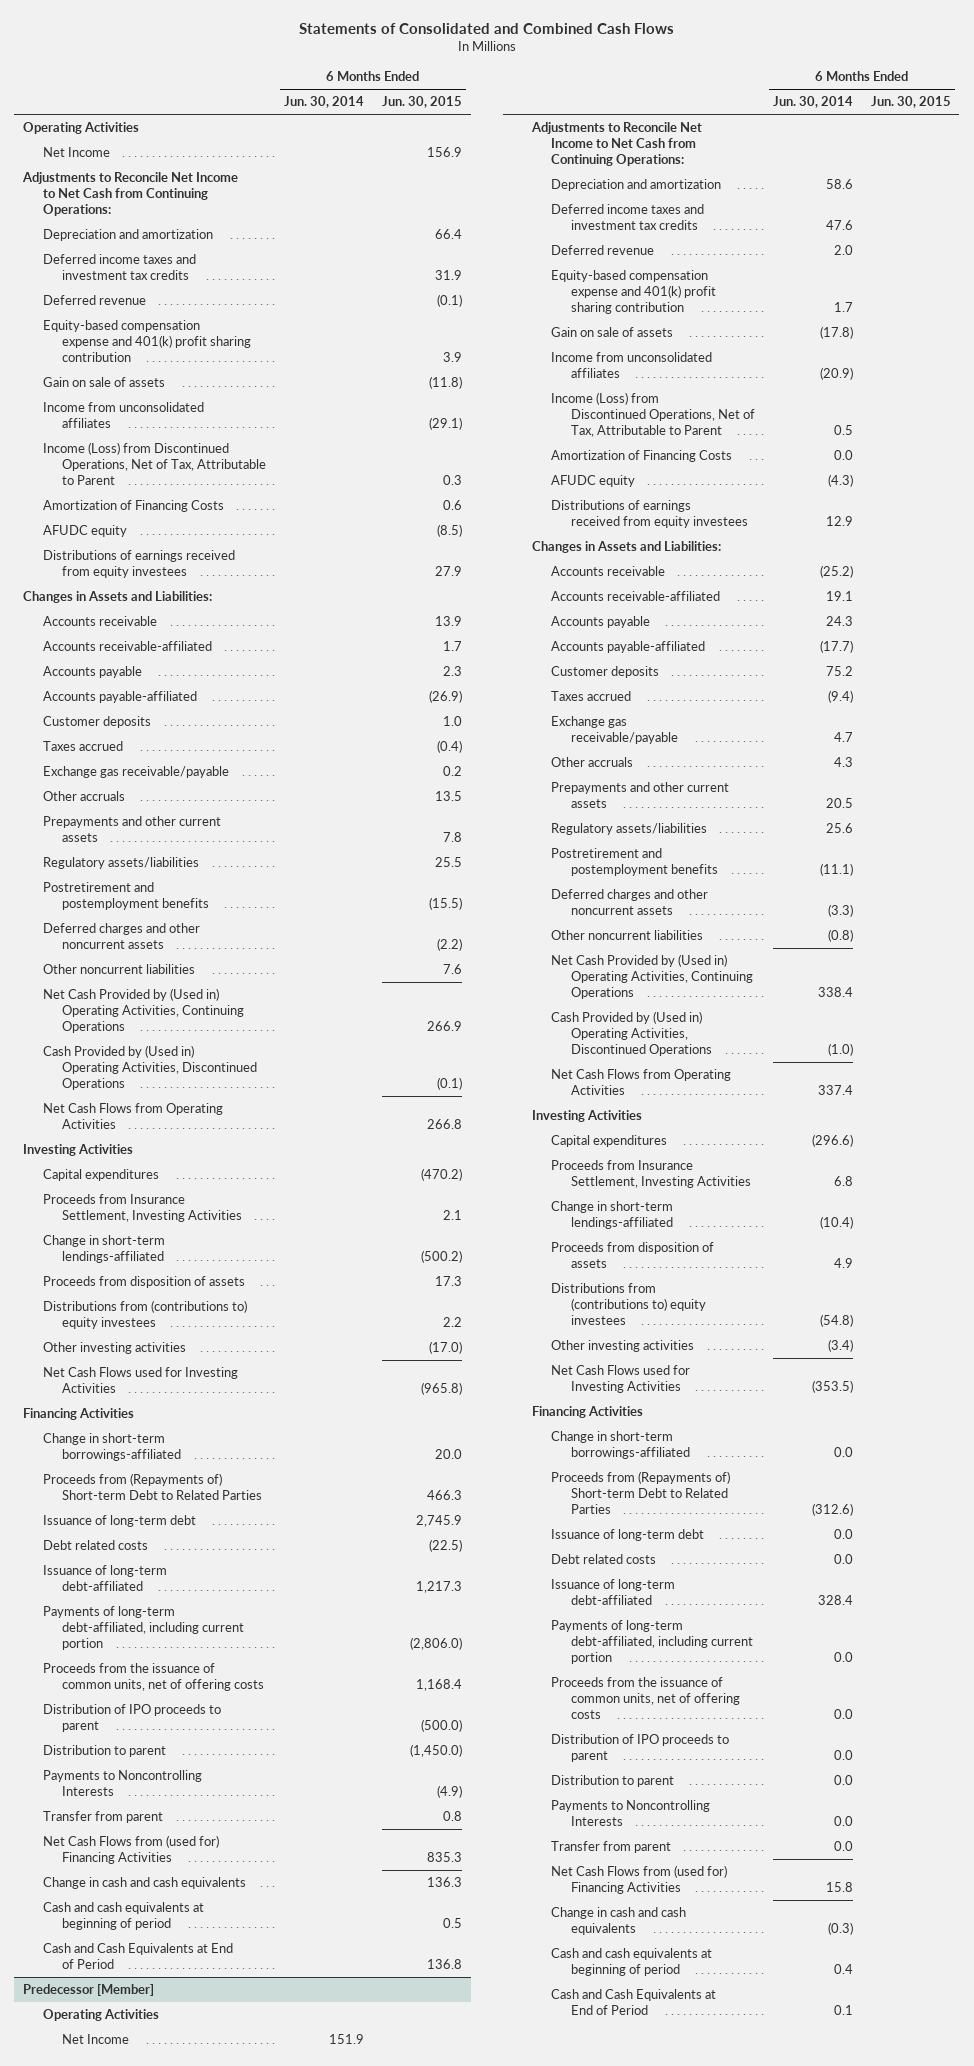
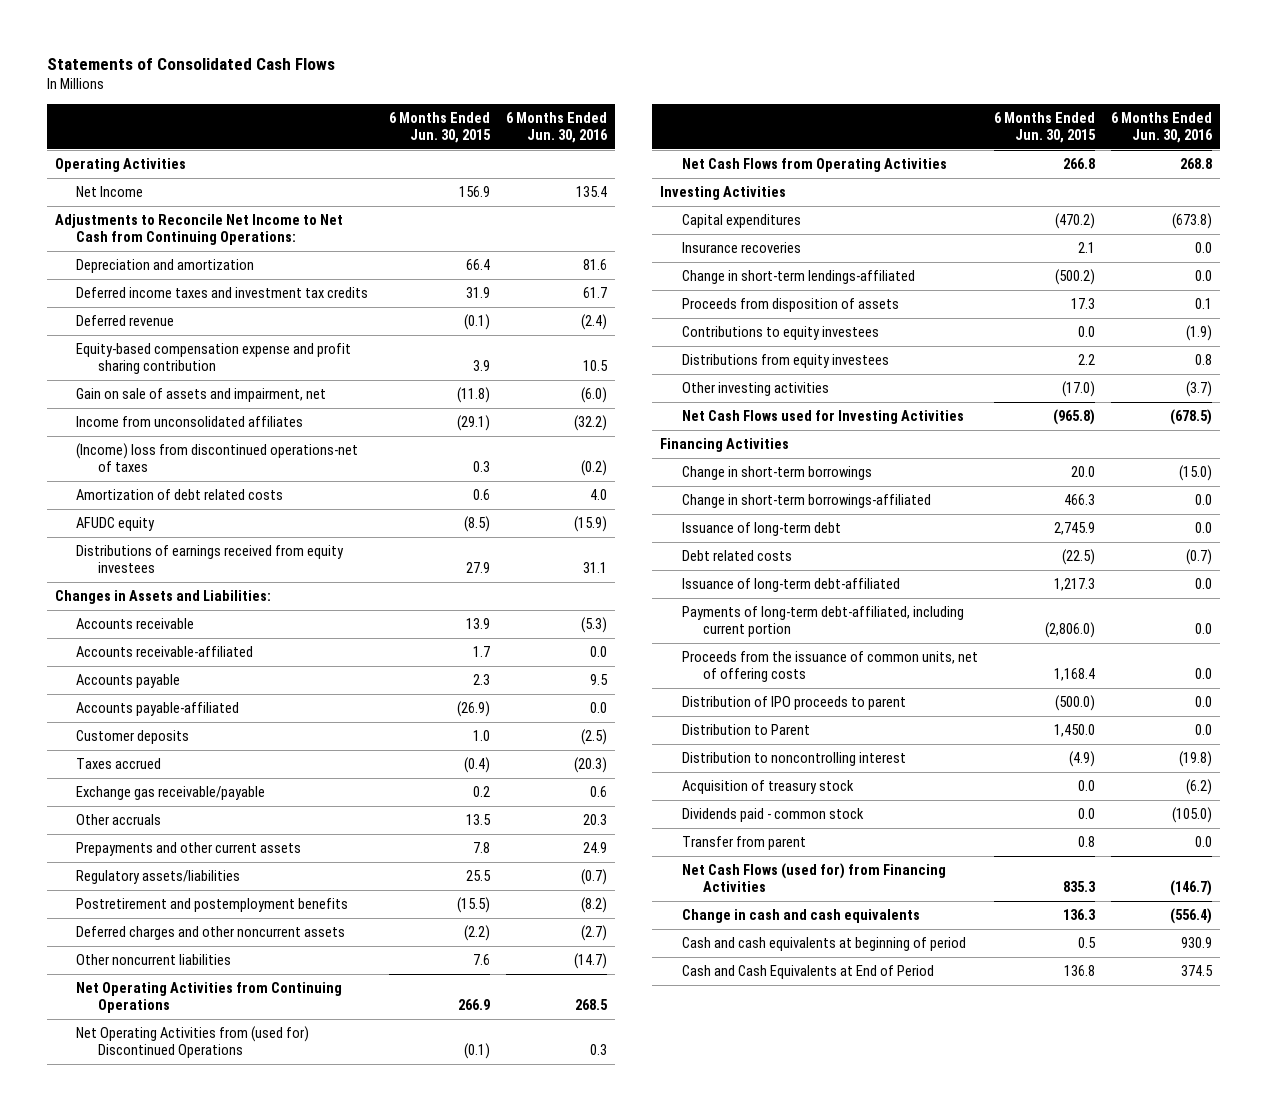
[298,23,674,35] Statements of Consolidated and Combined Cash Flows -> [46,57,335,70] Statements of Consolidated Cash Flows
[284,96,365,109] Jun. 30, 2014 -> none
none -> [506,112,609,144] 6 Months Ended Jun. 30, 2016
[42,320,252,363] Equity-based compensation expense and 401(k) profit sharing contribution -> [76,343,352,374] Equity-based compensation expense and profit sharing contribution
[42,377,165,388] Gain on sale of assets -> [76,388,327,403] Gain on sale of assets and impairment, net
[42,442,267,486] Income (Loss) from Discontinued Operations, Net of Tax, Attributable to Parent -> [76,443,359,472] (Income) loss from discontinued operations-net of taxes
[42,500,224,513] Amortization of Financing Costs -> [76,489,284,501] Amortization of debt related costs
[42,988,245,1034] Net Cash Provided by (Used in) Operating Activities, Continuing Operations -> [76,982,343,1013] Net Operating Activities from Continuing Operations
[42,1045,258,1091] Cash Provided by (Used in) Operating Activities, Discontinued Operations -> [76,1026,310,1058] Net Operating Activities from (used for) Discontinued Operations
[42,1194,243,1223] Proceeds from Insurance Settlement, Investing Activities -> [681,242,801,254] Insurance recoveries
[42,1300,247,1330] Distributions from (contributions to) equity investees -> [681,326,879,341] Contributions to equity investees
[442,1317,462,1328] 2.2 -> [1077,326,1095,338] 0.0
none -> [681,354,889,369] Distributions from equity investees
[42,1473,263,1501] Proceeds from (Repayments of) Short-term Debt to Related Parties -> none
none -> [681,466,872,481] Change in short-term borrowings
[434,1449,462,1460] 20.0 -> [1063,494,1095,506] 466.3
[42,1745,166,1758] Distribution to parent -> [681,724,810,736] Distribution to Parent
[409,1744,462,1758] (1,450.0) -> [1053,724,1095,738] 1,450.0
[42,1770,202,1797] Payments to Noncontrolling Interests -> [681,752,906,767] Distribution to noncontrolling interest
none -> [681,780,854,795] Acquisition of treasury stock
none -> [681,808,864,823] Dividends paid - common stock
[42,1835,219,1865] Net Cash Flows from (used for) Financing Activities -> [681,863,946,892] Net Cash Flows (used for) from Financing Activities
[22,1984,154,1997] Predecessor [Member] -> none
[42,2009,159,2022] Operating Activities -> none
[62,2034,130,2045] Net Income -> none
[530,122,702,167] Adjustments to Reconcile Net Income to Net Cash from Continuing Operations: -> none
[551,179,722,192] Depreciation and amortization -> none
[551,204,705,231] Deferred income taxes and investment tax credits -> none
[551,245,655,256] Deferred revenue -> none
[551,270,717,315] Equity-based compensation expense and 401(k) profit sharing contribution -> none
[551,327,674,338] Gain on sale of assets -> none
[551,352,713,379] Income from unconsolidated affiliates -> none
[551,392,756,438] Income (Loss) from Discontinued Operations, Net of Tax, Attributable to Parent -> none
[551,450,733,463] Amortization of Financing Costs -> none
[551,475,636,488] AFUDC equity -> none
[551,500,749,529] Distributions of earnings received from equity investees -> none
[531,541,721,554] Changes in Assets and Liabilities: -> none
[551,566,666,577] Accounts receivable -> none
[551,591,721,602] Accounts receivable-affiliated -> none
[551,616,651,629] Accounts payable -> none
[551,641,706,654] Accounts payable-affiliated -> none
[551,666,660,679] Customer deposits -> none
[551,691,632,702] Taxes accrued -> none
[551,716,679,745] Exchange gas receivable/payable -> none
[551,757,634,768] Other accruals -> none
[551,782,730,809] Prepayments and other current assets -> none
[551,823,708,836] Regulatory assets/liabilities -> none
[551,848,719,877] Postretirement and postemployment benefits -> none
[551,889,709,916] Deferred charges and other noncurrent assets -> none
[551,930,704,941] Other noncurrent liabilities -> none
[551,954,754,1000] Net Cash Provided by (Used in) Operating Activities, Continuing Operations -> none
[551,1011,713,1057] Cash Provided by (Used in) Operating Activities, Discontinued Operations -> none
[551,1069,732,1096] Net Cash Flows from Operating Activities -> none
[531,1110,642,1123] Investing Activities -> none
[551,1135,668,1148] Capital expenditures -> none
[551,1160,752,1189] Proceeds from Insurance Settlement, Investing Activities -> none
[551,1201,674,1230] Change in short-term lendings-affiliated -> none
[551,1242,715,1269] Proceeds from disposition of assets -> none
[551,1283,707,1326] Distributions from (contributions to) equity investees -> none
[551,1340,695,1353] Other investing activities -> none
[551,1365,691,1394] Net Cash Flows used for Investing Activities -> none
[531,1406,643,1419] Financing Activities -> none
[551,1431,691,1460] Change in short-term borrowings-affiliated -> none
[551,1471,731,1515] Proceeds from (Repayments of) Short-term Debt to Related Parties -> none
[551,1529,705,1542] Issuance of long-term debt -> none
[551,1554,657,1565] Debt related costs -> none
[551,1579,676,1606] Issuance of long-term debt-affiliated -> none
[551,1620,754,1665] Payments of long-term debt-affiliated, including current portion -> none
[551,1677,741,1720] Proceeds from the issuance of common units, net of offering costs -> none
[551,1734,730,1763] Distribution of IPO proceeds to parent -> none
[551,1775,675,1788] Distribution to parent -> none
[551,1800,711,1827] Payments to Noncontrolling Interests -> none
[551,1841,672,1854] Transfer from parent -> none
[551,1865,728,1895] Net Cash Flows from (used for) Financing Activities -> none
[551,1907,687,1936] Change in cash and cash equivalents -> none
[551,1948,713,1977] Cash and cash equivalents at beginning of period -> none
[551,1989,717,2016] Cash and Cash Equivalents at End of Period -> none

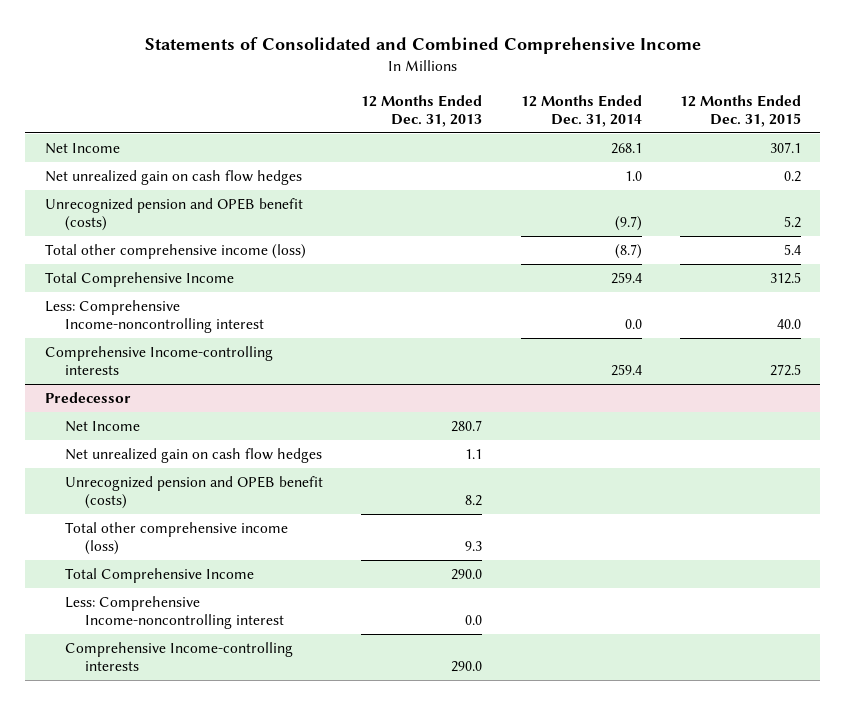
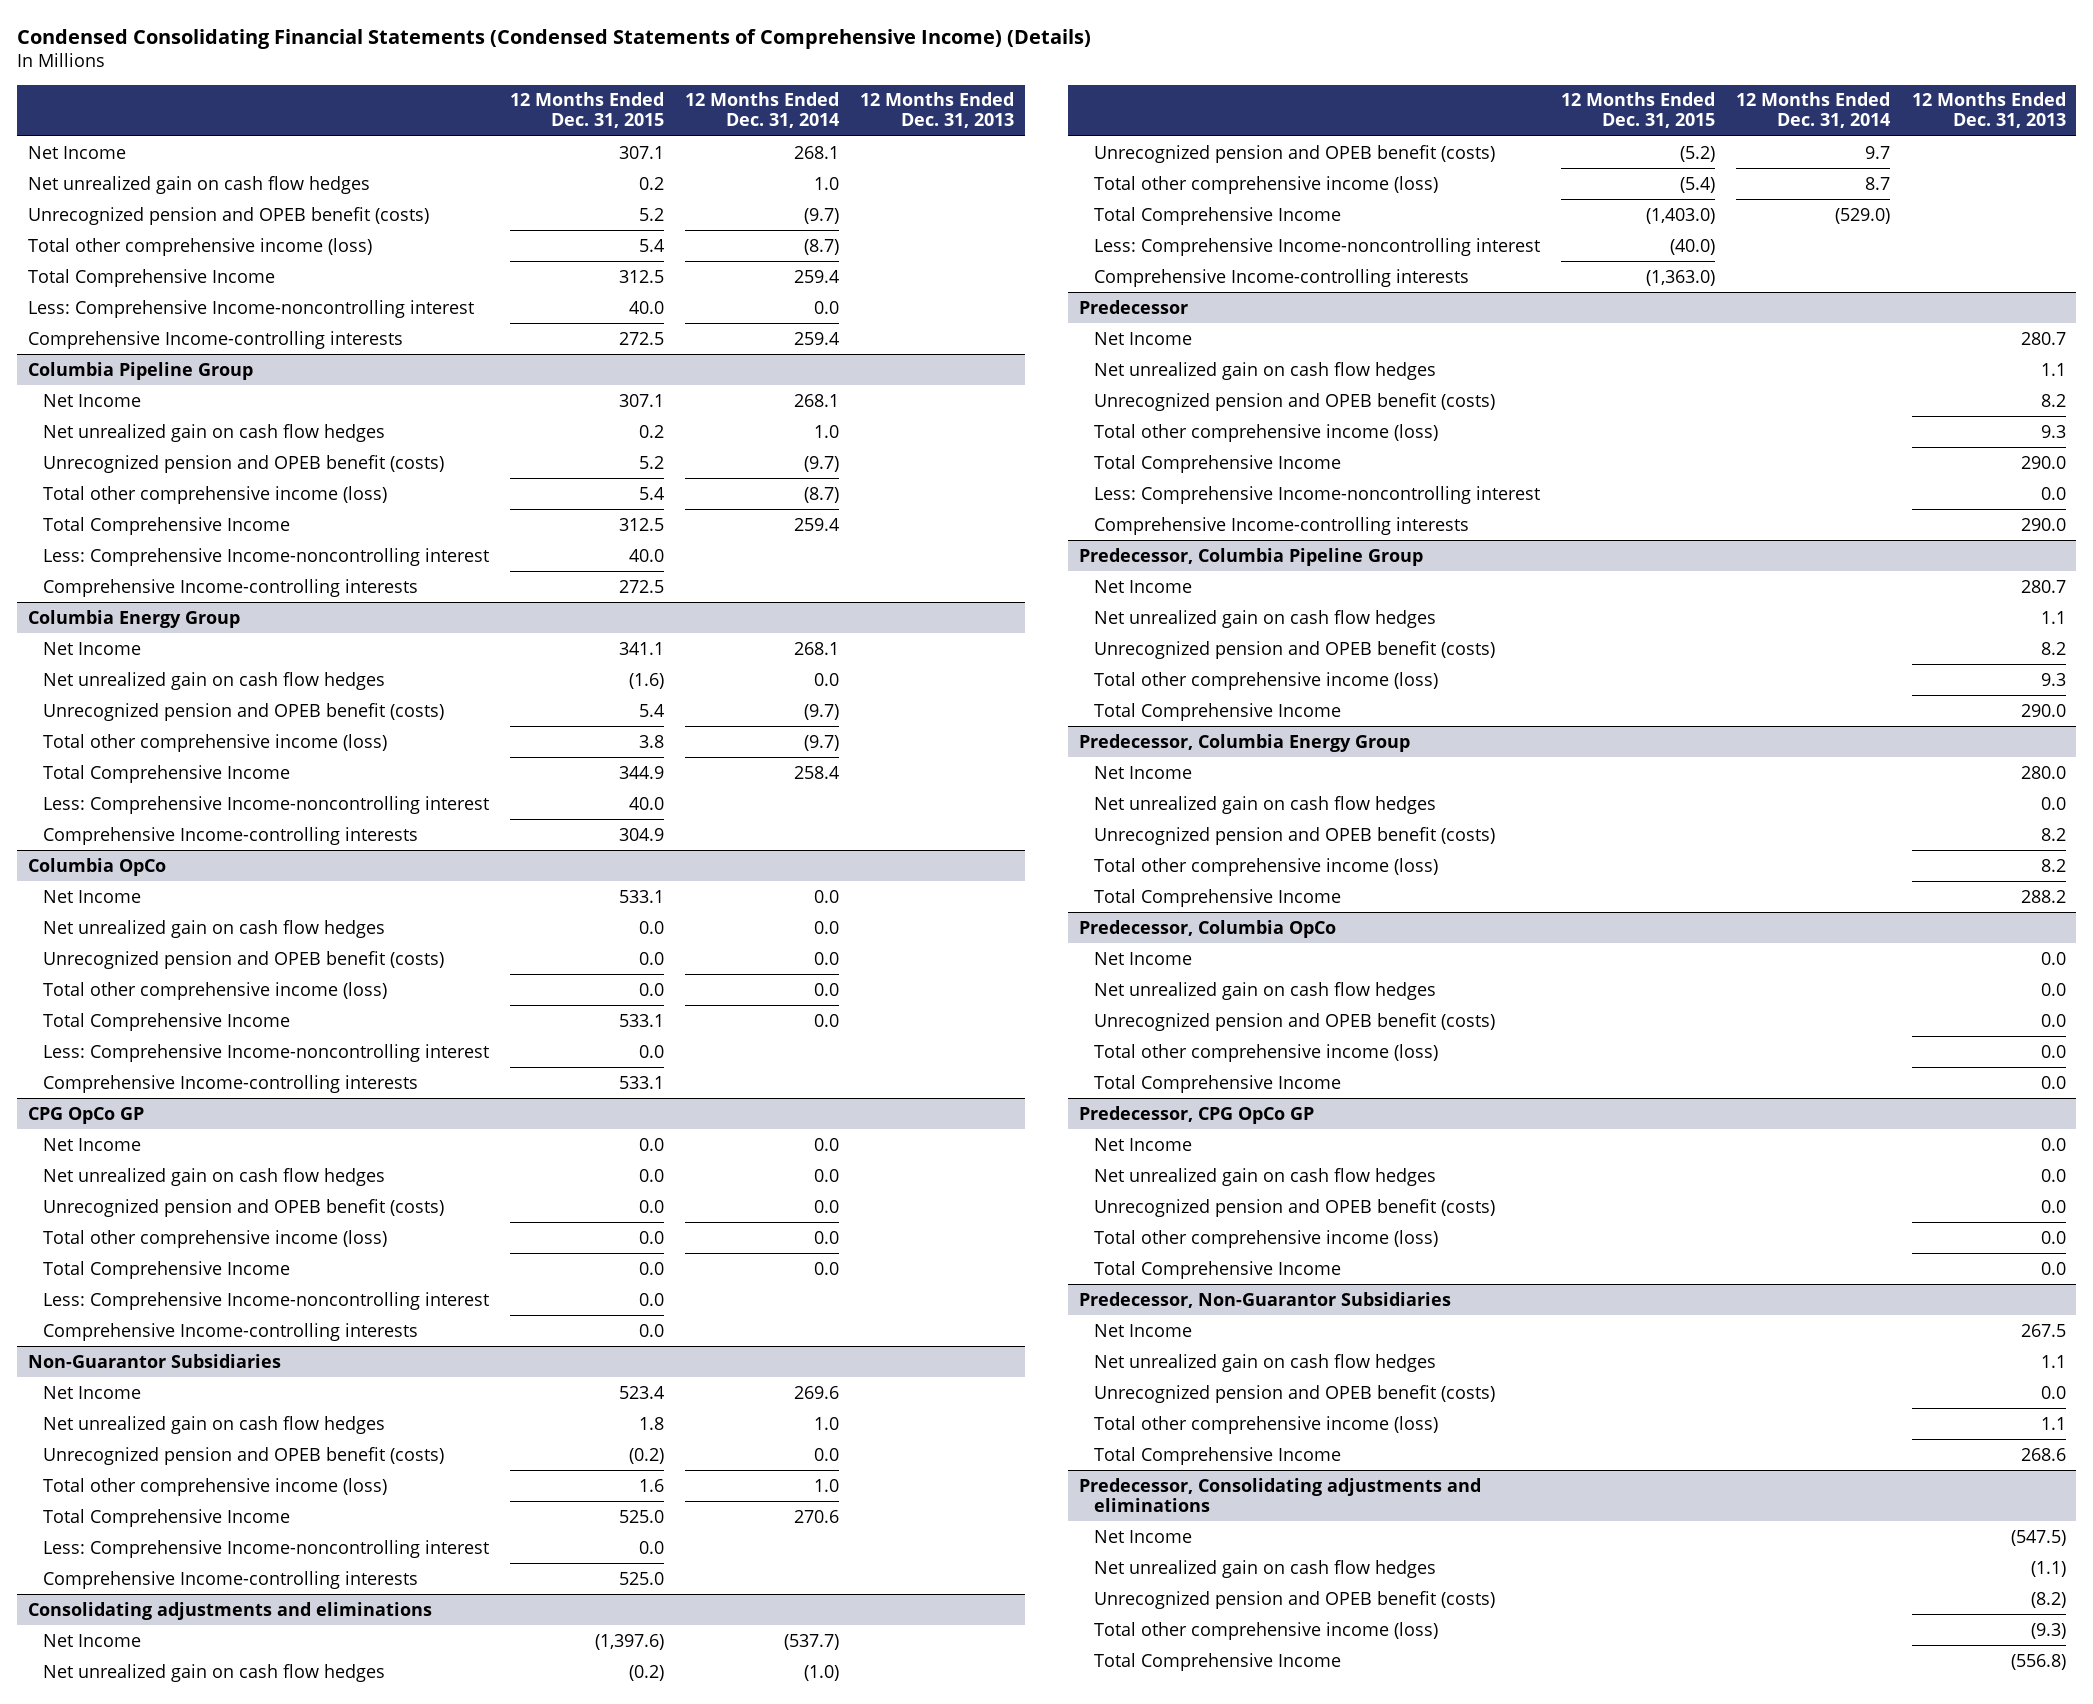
[144,36,701,54] Statements of Consolidated and Combined Comprehensive Income -> [17,28,1092,49] Condensed Consolidating Financial Statements (Condensed Statements of Comprehensive Income) (Details)
none -> [27,361,253,380] Columbia Pipeline Group
none -> [43,393,142,407] Net Income
none -> [43,423,386,442] Net unrealized gain on cash flow hedges
none -> [43,454,445,473] Unrecognized pension and OPEB benefit (costs)
none -> [43,485,388,504] Total other comprehensive income (loss)
none -> [43,516,291,535] Total Comprehensive Income
none -> [43,547,490,566] Less: Comprehensive Income-noncontrolling interest
none -> [43,578,419,597] Comprehensive Income-controlling interests
none -> [27,609,240,628] Columbia Energy Group
none -> [43,641,142,655] Net Income
none -> [43,671,386,690] Net unrealized gain on cash flow hedges
none -> [43,702,445,721] Unrecognized pension and OPEB benefit (costs)
none -> [43,733,388,752] Total other comprehensive income (loss)
none -> [43,764,291,783] Total Comprehensive Income
none -> [43,795,490,814] Less: Comprehensive Income-noncontrolling interest
none -> [43,826,419,845] Comprehensive Income-controlling interests
none -> [27,857,166,876] Columbia OpCo
none -> [43,889,142,903] Net Income
none -> [43,919,386,938] Net unrealized gain on cash flow hedges
none -> [43,950,445,969] Unrecognized pension and OPEB benefit (costs)
none -> [43,981,388,1000] Total other comprehensive income (loss)
none -> [43,1012,291,1031] Total Comprehensive Income
none -> [43,1043,490,1062] Less: Comprehensive Income-noncontrolling interest
none -> [43,1074,419,1093] Comprehensive Income-controlling interests
none -> [27,1106,144,1124] CPG OpCo GP
none -> [43,1137,142,1151] Net Income
none -> [43,1167,386,1186] Net unrealized gain on cash flow hedges
none -> [43,1198,445,1217] Unrecognized pension and OPEB benefit (costs)
none -> [43,1229,388,1248] Total other comprehensive income (loss)
none -> [43,1260,291,1279] Total Comprehensive Income
none -> [43,1291,490,1310] Less: Comprehensive Income-noncontrolling interest
none -> [43,1322,419,1341] Comprehensive Income-controlling interests
none -> [27,1353,281,1368] Non-Guarantor Subsidiaries
none -> [43,1385,142,1399] Net Income
none -> [43,1415,386,1434] Net unrealized gain on cash flow hedges
none -> [43,1446,445,1465] Unrecognized pension and OPEB benefit (costs)
none -> [43,1477,388,1496] Total other comprehensive income (loss)
none -> [43,1508,291,1527] Total Comprehensive Income
none -> [43,1539,490,1558] Less: Comprehensive Income-noncontrolling interest
none -> [43,1570,419,1589] Comprehensive Income-controlling interests
none -> [27,1601,432,1620] Consolidating adjustments and eliminations
none -> [43,1633,142,1647] Net Income
none -> [43,1663,386,1682] Net unrealized gain on cash flow hedges
none -> [1094,144,1496,163] Unrecognized pension and OPEB benefit (costs)
none -> [1094,175,1439,194] Total other comprehensive income (loss)
none -> [1094,206,1342,225] Total Comprehensive Income
none -> [1094,237,1541,256] Less: Comprehensive Income-noncontrolling interest
none -> [1094,268,1470,287] Comprehensive Income-controlling interests
none -> [1078,547,1423,566] Predecessor, Columbia Pipeline Group
none -> [1094,579,1193,593] Net Income
none -> [1094,609,1437,628] Net unrealized gain on cash flow hedges
none -> [1094,640,1496,659] Unrecognized pension and OPEB benefit (costs)
none -> [1094,671,1439,690] Total other comprehensive income (loss)
none -> [1094,702,1342,721] Total Comprehensive Income
none -> [1078,733,1410,752] Predecessor, Columbia Energy Group
none -> [1094,765,1193,779] Net Income
none -> [1094,795,1437,814] Net unrealized gain on cash flow hedges
none -> [1094,826,1496,845] Unrecognized pension and OPEB benefit (costs)
none -> [1094,857,1439,876] Total other comprehensive income (loss)
none -> [1094,888,1342,907] Total Comprehensive Income
none -> [1078,919,1336,938] Predecessor, Columbia OpCo
none -> [1094,951,1193,965] Net Income
none -> [1094,981,1437,1000] Net unrealized gain on cash flow hedges
none -> [1094,1012,1496,1031] Unrecognized pension and OPEB benefit (costs)
none -> [1094,1043,1439,1062] Total other comprehensive income (loss)
none -> [1094,1074,1342,1093] Total Comprehensive Income
none -> [1078,1105,1314,1124] Predecessor, CPG OpCo GP
none -> [1094,1137,1193,1151] Net Income
none -> [1094,1167,1437,1186] Net unrealized gain on cash flow hedges
none -> [1094,1198,1496,1217] Unrecognized pension and OPEB benefit (costs)
none -> [1094,1229,1439,1248] Total other comprehensive income (loss)
none -> [1094,1260,1342,1279] Total Comprehensive Income
none -> [1078,1291,1451,1308] Predecessor, Non-Guarantor Subsidiaries
none -> [1094,1323,1193,1337] Net Income
none -> [1094,1353,1437,1372] Net unrealized gain on cash flow hedges
none -> [1094,1384,1496,1403] Unrecognized pension and OPEB benefit (costs)
none -> [1094,1415,1439,1434] Total other comprehensive income (loss)
none -> [1094,1446,1342,1465] Total Comprehensive Income
none -> [1078,1477,1481,1512] Predecessor, Consolidating adjustments and eliminations
none -> [1094,1529,1193,1543] Net Income
none -> [1094,1559,1437,1578] Net unrealized gain on cash flow hedges
none -> [1094,1590,1496,1609] Unrecognized pension and OPEB benefit (costs)
none -> [1094,1621,1439,1640] Total other comprehensive income (loss)
none -> [1094,1652,1342,1671] Total Comprehensive Income

